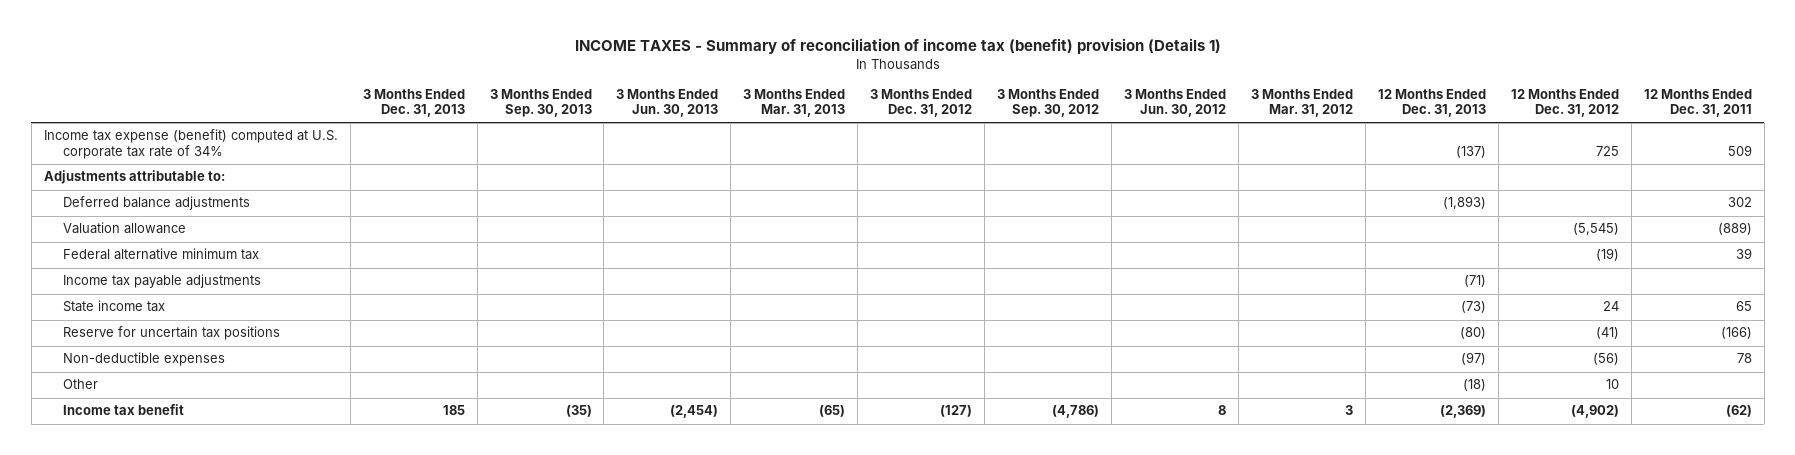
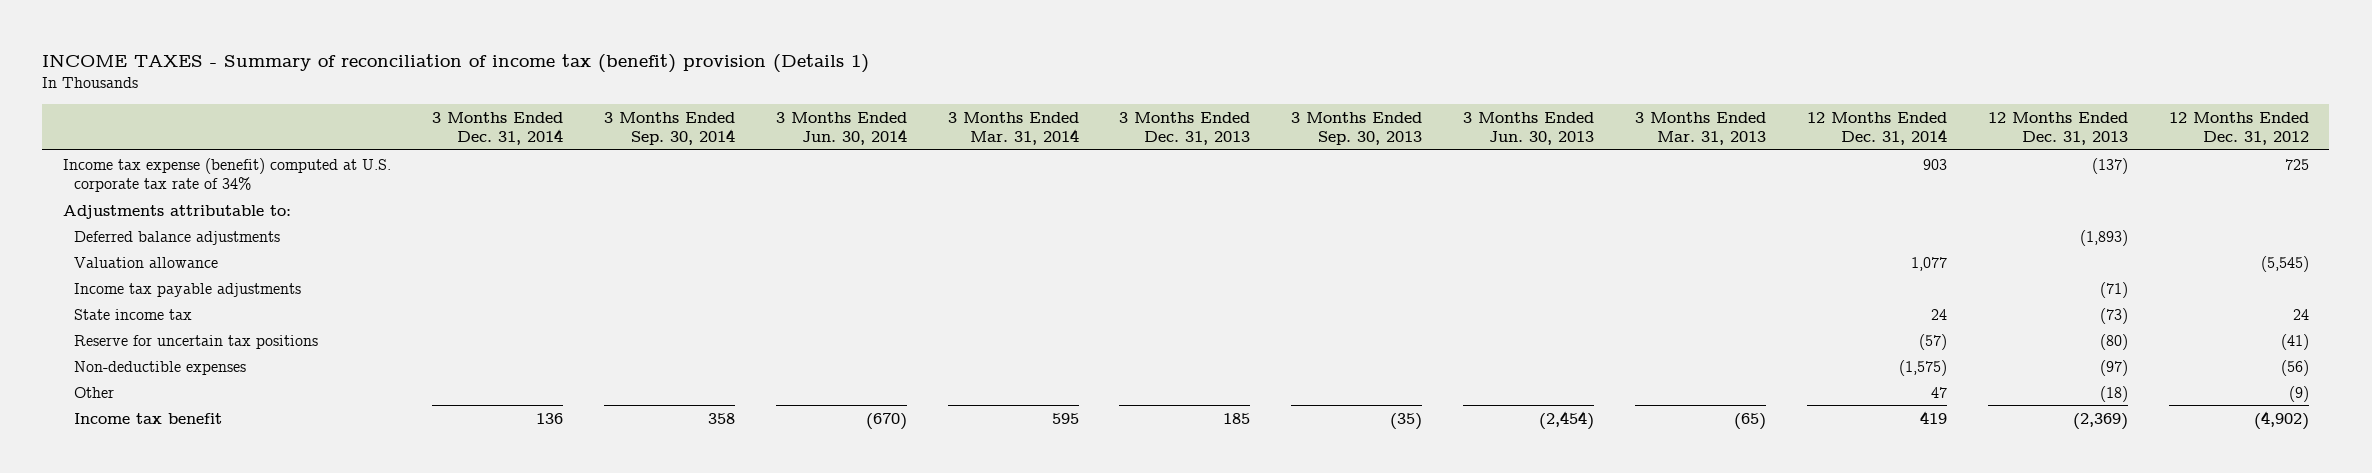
[870,88,973,118] 3 Months Ended Dec. 31, 2012 -> none
[997,88,1100,118] 3 Months Ended Sep. 30, 2012 -> none
[1124,88,1227,118] 3 Months Ended Jun. 30, 2012 -> none
[1251,88,1354,118] 3 Months Ended Mar. 31, 2012 -> none
[1643,88,1752,118] 12 Months Ended Dec. 31, 2011 -> none
none -> [431,111,563,146] 3 Months Ended Dec. 31, 2014
none -> [603,111,735,146] 3 Months Ended Sep. 30, 2014
none -> [775,111,907,146] 3 Months Ended Jun. 30, 2014
none -> [947,111,1079,146] 3 Months Ended Mar. 31, 2014
none -> [1807,111,1948,146] 12 Months Ended Dec. 31, 2014
[63,248,260,261] Federal alternative minimum tax -> none
[1605,379,1619,390] 10 -> [2288,385,2309,402] (9)

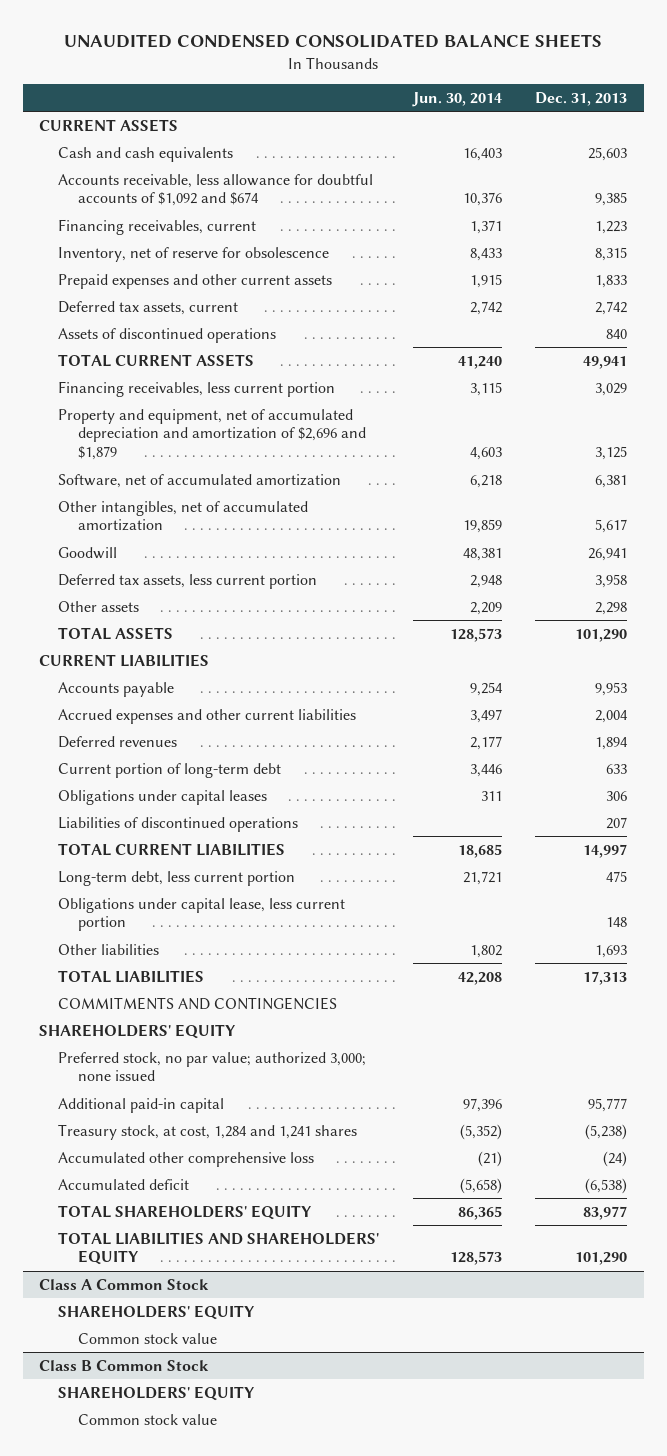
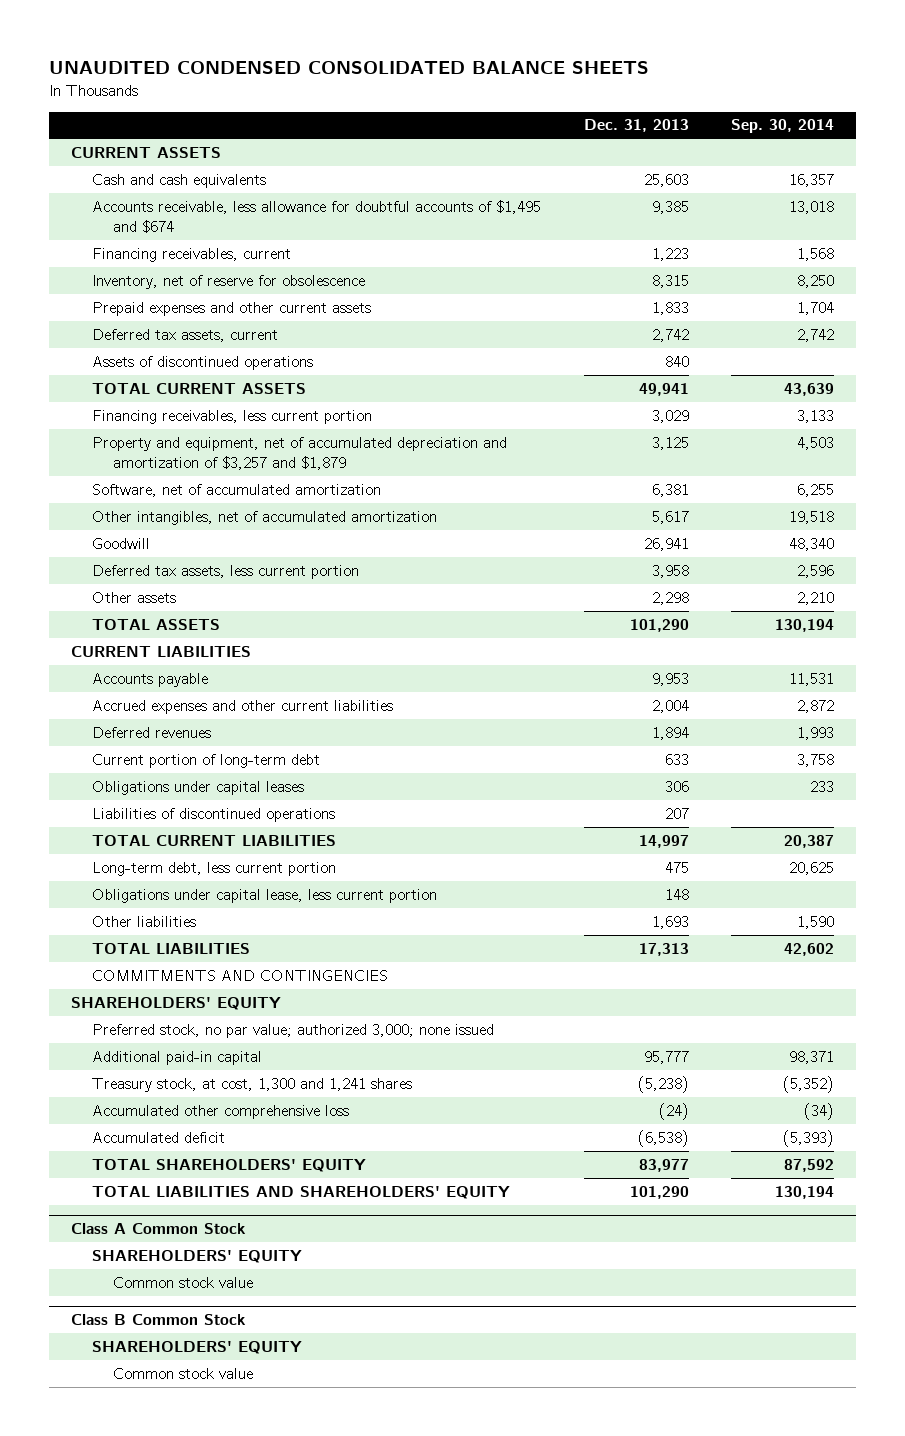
[411,91,502,107] Jun. 30, 2014 -> none
none -> [731,119,835,134] Sep. 30, 2014
[58,173,374,207] Accounts receivable, less allowance for doubtful accounts of $1,092 and $674 -> [92,199,542,233] Accounts receivable, less allowance for doubtful accounts of $1,495 and $674
[58,408,366,461] Property and equipment, net of accumulated depreciation and amortization of $2,696 and $1,879 -> [92,436,508,470] Property and equipment, net of accumulated depreciation and amortization of $3,257 and $1,879
[58,1123,358,1140] Treasury stock, at cost, 1,284 and 1,241 shares -> [92,1077,413,1092] Treasury stock, at cost, 1,300 and 1,241 shares

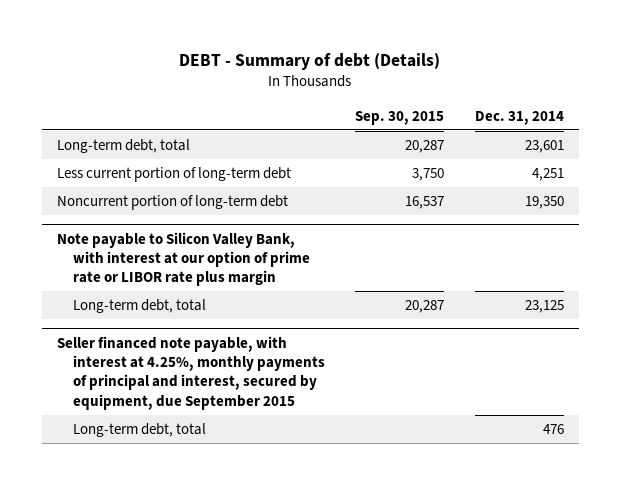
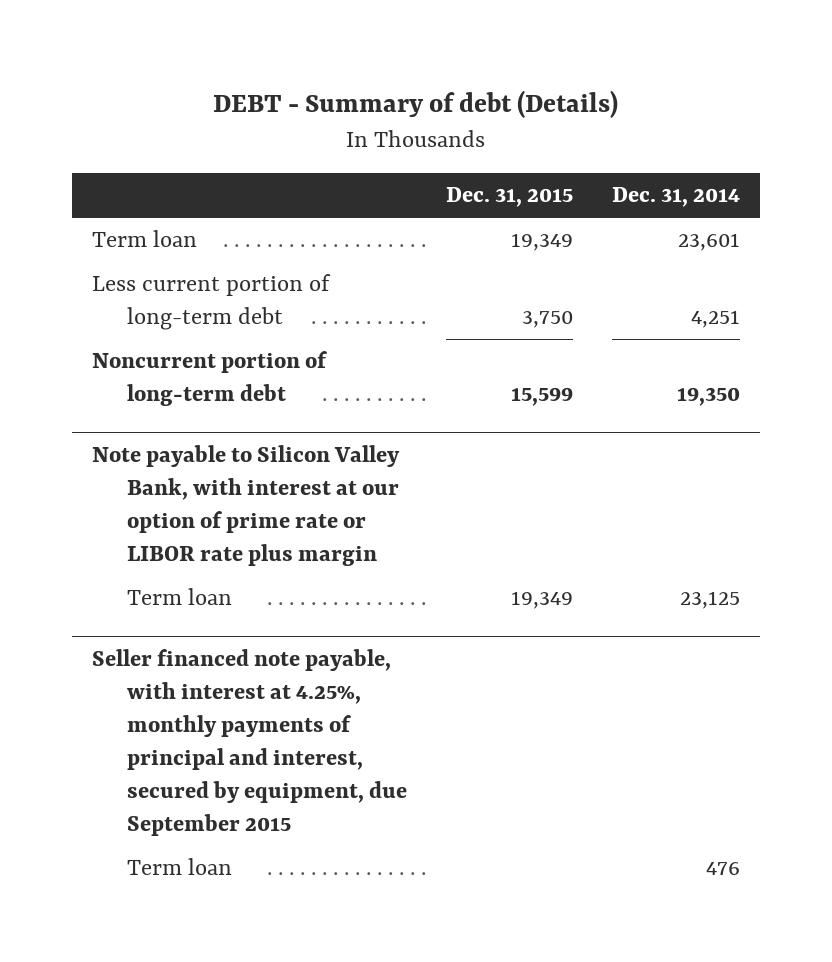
[355,110,445,125] Sep. 30, 2015 -> none
none -> [445,187,573,208] Dec. 31, 2015
[57,139,191,154] Long-term debt, total -> [91,230,197,248] Term loan
[72,299,206,314] Long-term debt, total -> [126,588,232,606] Term loan
[72,423,206,438] Long-term debt, total -> [126,858,232,876] Term loan

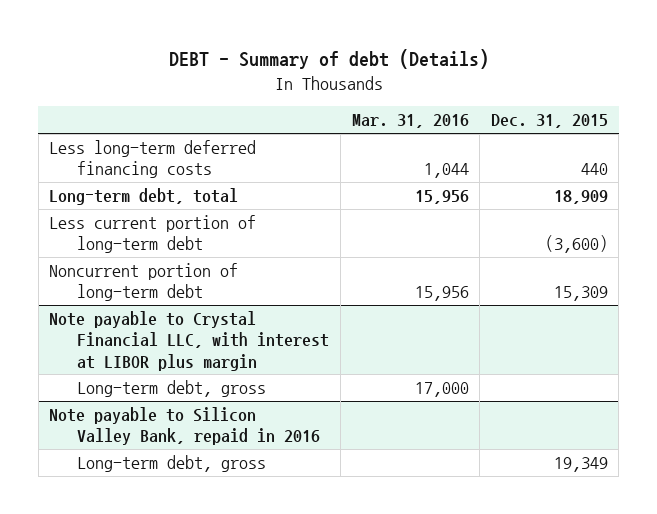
[611,187,740,208] Dec. 31, 2014 -> none
none -> [351,114,469,129] Mar. 31, 2016
[91,648,407,837] Seller financed note payable, with interest at 4.25%, monthly payments of principal and interest, secured by equipment, due September 2015 -> none
[126,858,232,876] Term loan -> none
none -> [49,139,257,179] Less long-term deferred financing costs
[91,230,197,248] Term loan -> [49,187,239,205] Long-term debt, total
[510,233,573,252] 19,349 -> [553,189,608,204] 18,909
[521,311,573,329] 3,750 -> [544,235,608,254] (3,600)
[510,387,573,407] 15,599 -> [553,286,608,302] 15,309
none -> [49,310,330,371] Note payable to Crystal Financial LLC, with interest at LIBOR plus margin
none -> [77,379,267,397] Long-term debt, gross
[91,444,400,567] Note payable to Silicon Valley Bank, with interest at our option of prime rate or LIBOR rate plus margin -> [49,406,321,446] Note payable to Silicon Valley Bank, repaid in 2016
[126,588,232,606] Term loan -> [77,454,267,472] Long-term debt, gross

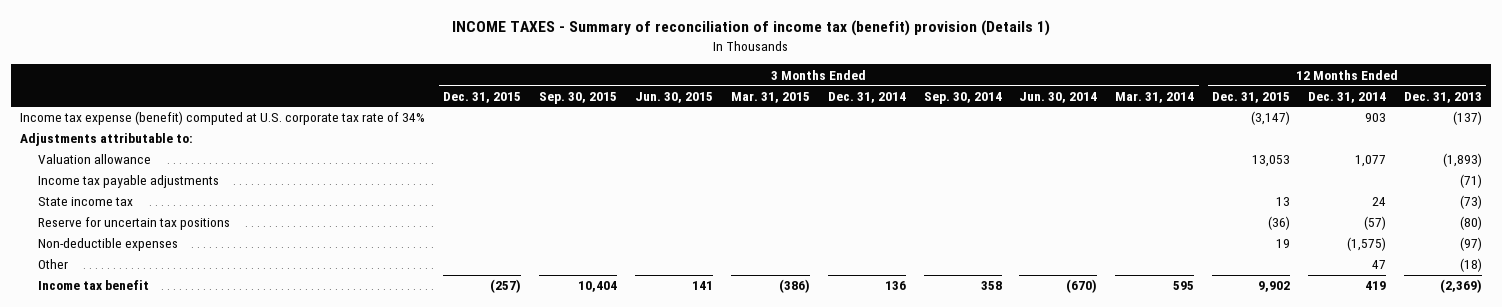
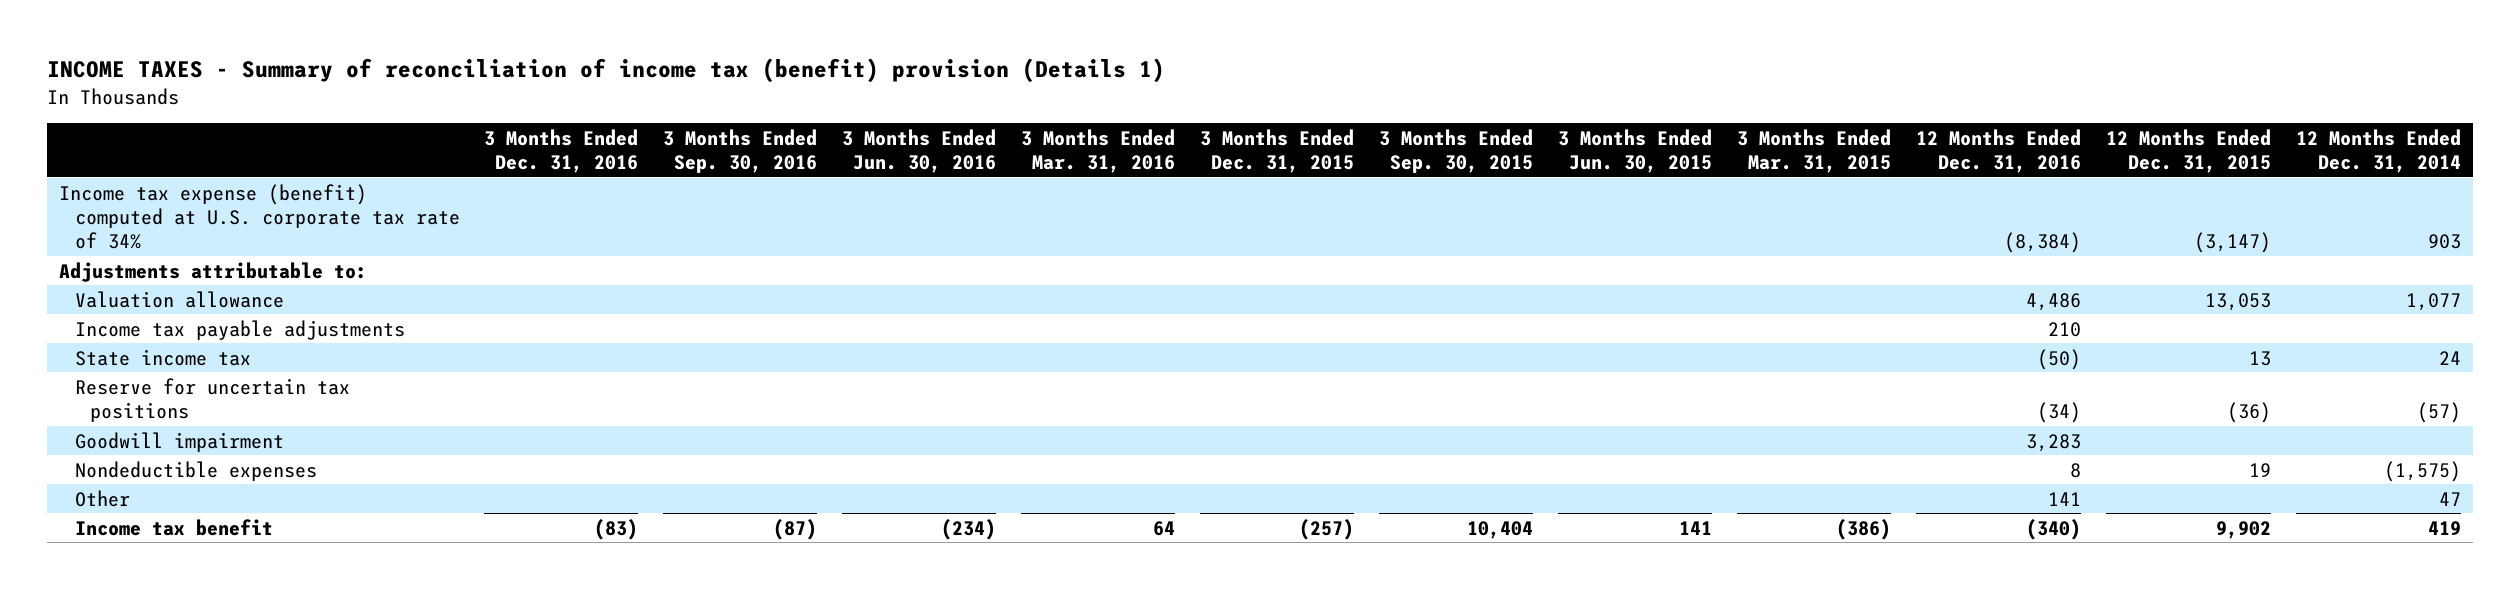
[827,91,906,103] Dec. 31, 2014 -> none
[923,91,1002,104] Sep. 30, 2014 -> none
[1019,91,1098,103] Jun. 30, 2014 -> none
[1115,91,1195,103] Mar. 31, 2014 -> none
[1403,91,1482,103] Dec. 31, 2013 -> none
none -> [484,128,639,173] 3 Months Ended Dec. 31, 2016
none -> [663,128,818,173] 3 Months Ended Sep. 30, 2016
none -> [842,128,997,173] 3 Months Ended Jun. 30, 2016
none -> [1021,128,1176,173] 3 Months Ended Mar. 31, 2016
none -> [1915,128,2081,173] 12 Months Ended Dec. 31, 2016
none -> [74,431,284,452] Goodwill impairment
[37,238,178,252] Non-deductible expenses -> [74,460,317,481] Nondeductible expenses

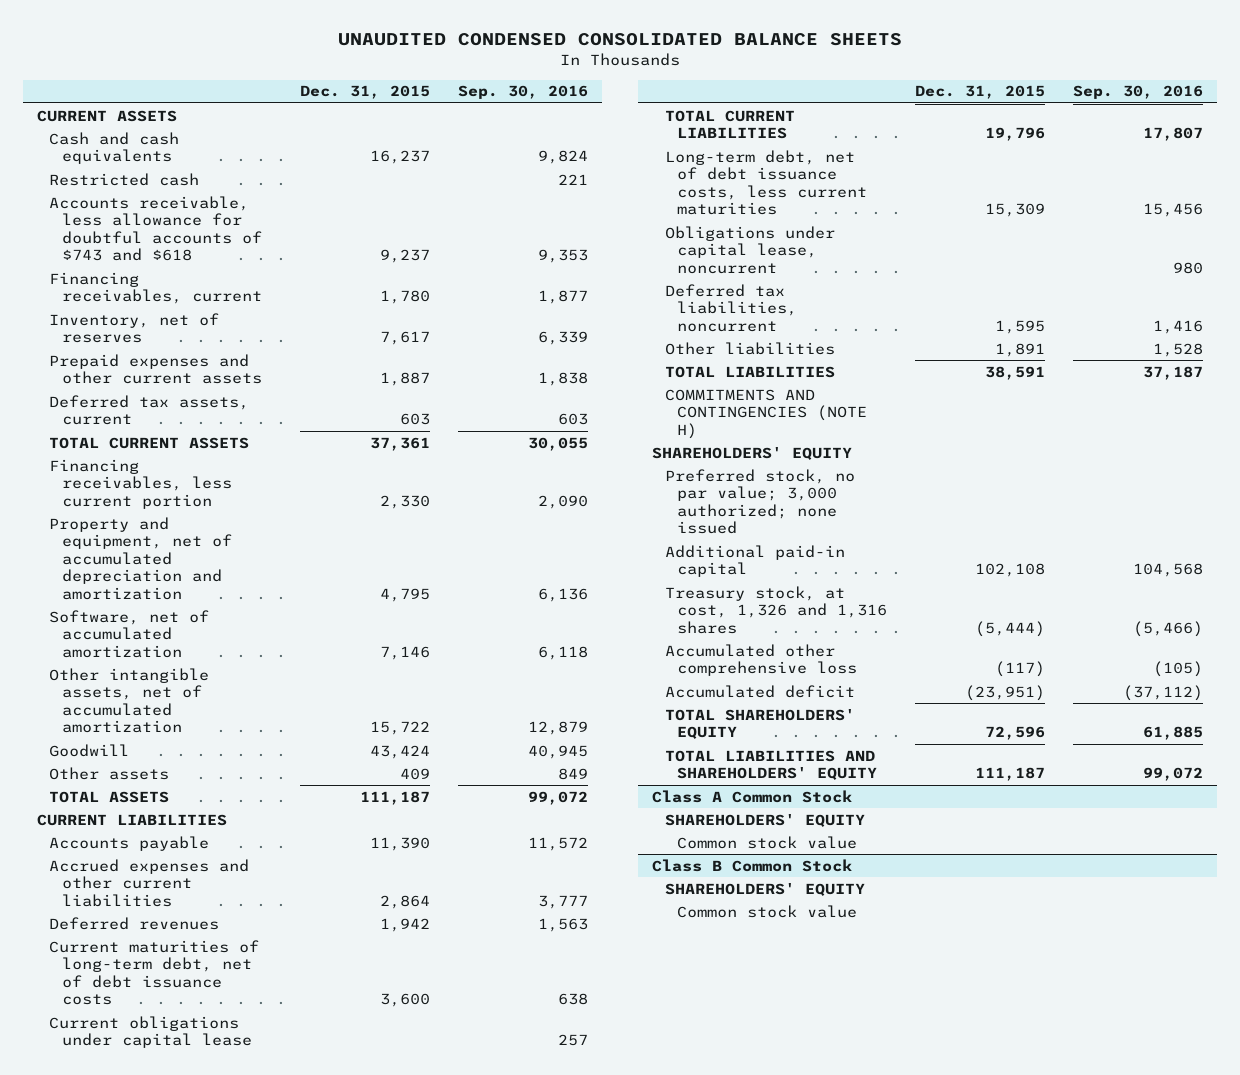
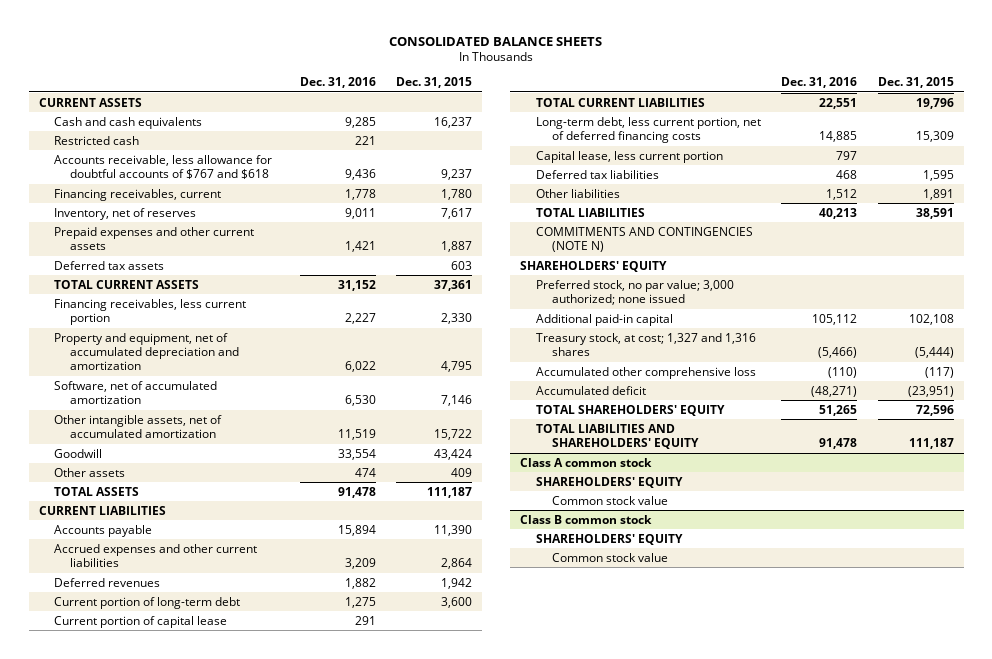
[337,33,902,47] UNAUDITED CONDENSED CONSOLIDATED BALANCE SHEETS -> [389,37,603,47] CONSOLIDATED BALANCE SHEETS
[457,85,588,100] Sep. 30, 2016 -> none
none -> [299,77,376,89] Dec. 31, 2016
[49,195,263,262] Accounts receivable, less allowance for doubtful accounts of $743 and $618 -> [54,154,273,179] Accounts receivable, less allowance for doubtful accounts of $767 and $618
[49,394,250,426] Deferred tax assets, current -> [54,260,165,270] Deferred tax assets
[49,939,260,1006] Current maturities of long-term debt, net of debt issuance costs -> [54,596,241,609] Current portion of long-term debt
[49,1015,253,1049] Current obligations under capital lease -> [54,615,228,628] Current portion of capital lease
[664,149,868,216] Long-term debt, net of debt issuance costs, less current maturities -> [536,116,762,143] Long-term debt, less current portion, net of deferred financing costs
[664,225,835,274] Obligations under capital lease, noncurrent -> [536,150,724,163] Capital lease, less current portion
[664,283,798,332] Deferred tax liabilities, noncurrent -> [536,169,660,179] Deferred tax liabilities
[664,388,868,439] COMMITMENTS AND CONTINGENCIES (NOTE H) -> [536,226,754,252] COMMITMENTS AND CONTINGENCIES (NOTE N)
[664,585,888,634] Treasury stock, at cost, 1,326 and 1,316 shares -> [536,332,757,356] Treasury stock, at cost; 1,327 and 1,316 shares
[652,789,853,803] Class A Common Stock -> [520,457,653,467] Class A common stock
[652,858,853,872] Class B Common Stock -> [520,514,653,524] Class B common stock

